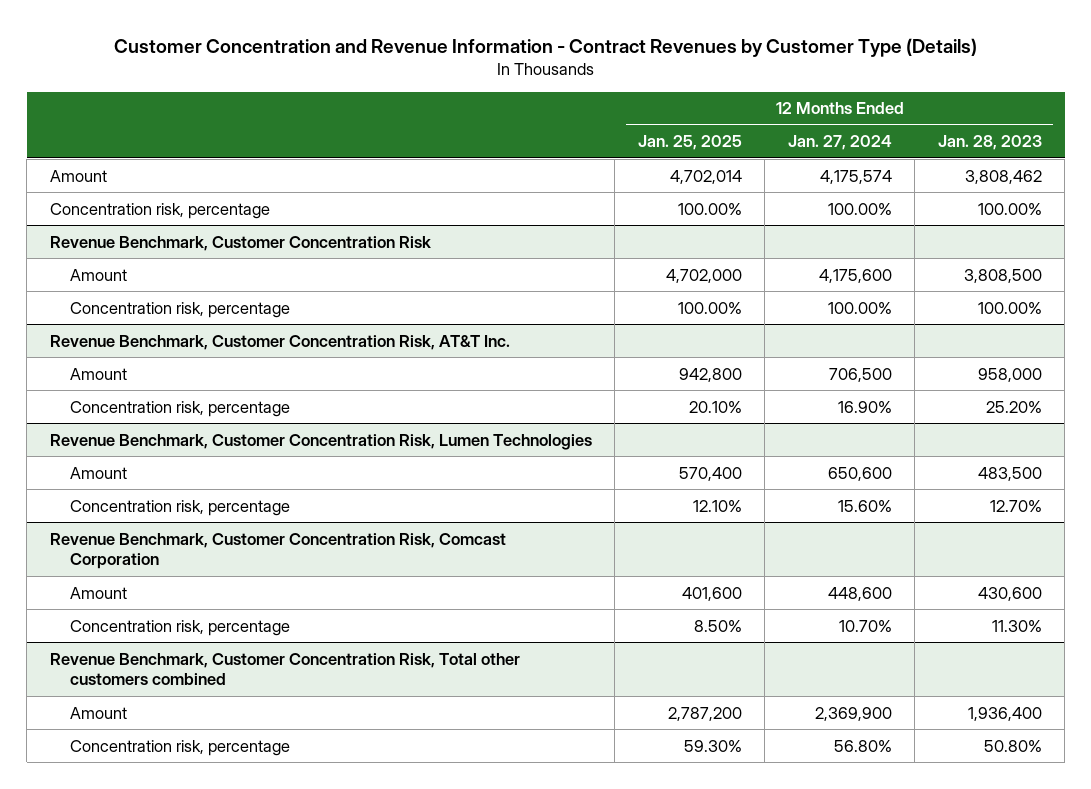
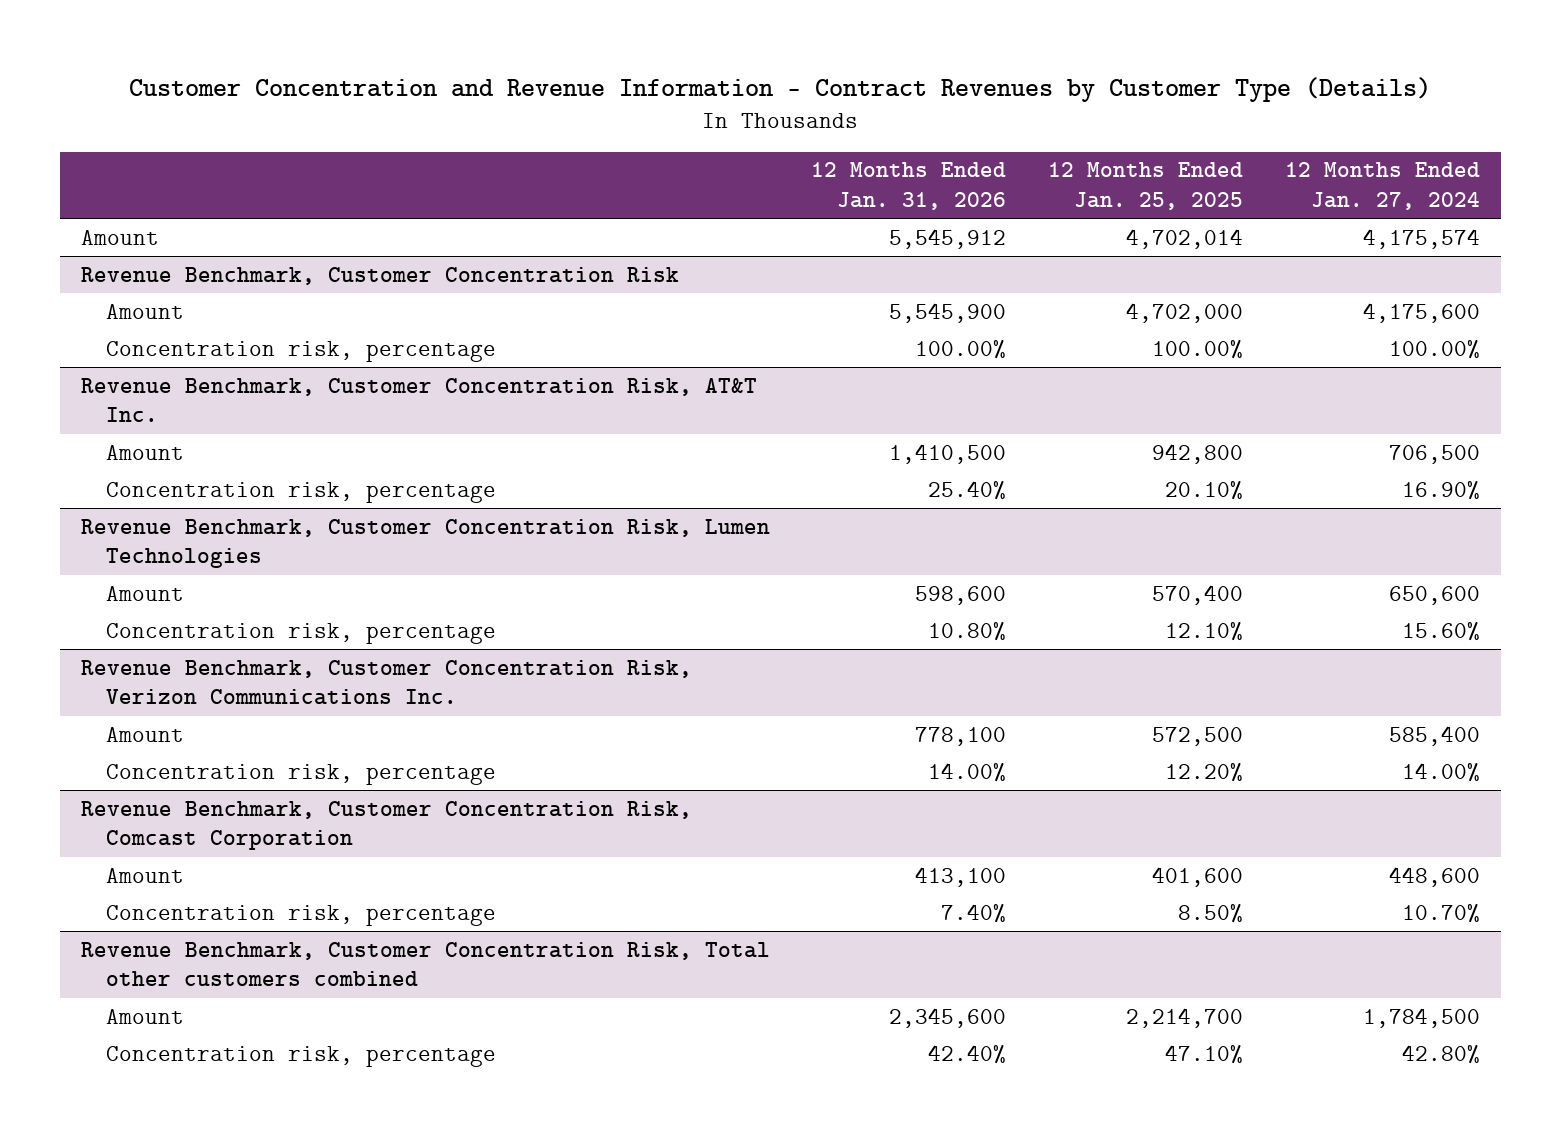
[937,135,1042,151] Jan. 28, 2023 -> none
none -> [811,162,1007,210] 12 Months Ended Jan. 31, 2026
[49,202,270,219] Concentration risk, percentage -> none
none -> [80,659,692,706] Revenue Benchmark, Customer Concentration Risk, Verizon Communications Inc.
none -> [106,726,185,742] Amount
none -> [106,763,497,785] Concentration risk, percentage
[667,706,742,721] 2,787,200 -> [1126,1007,1244,1028] 2,214,700
[814,706,892,721] 2,369,900 -> [1362,1007,1480,1028] 1,784,500
[683,739,742,752] 59.30% -> [1165,1044,1244,1064] 47.10%
[833,739,892,752] 56.80% -> [1401,1044,1480,1064] 42.80%

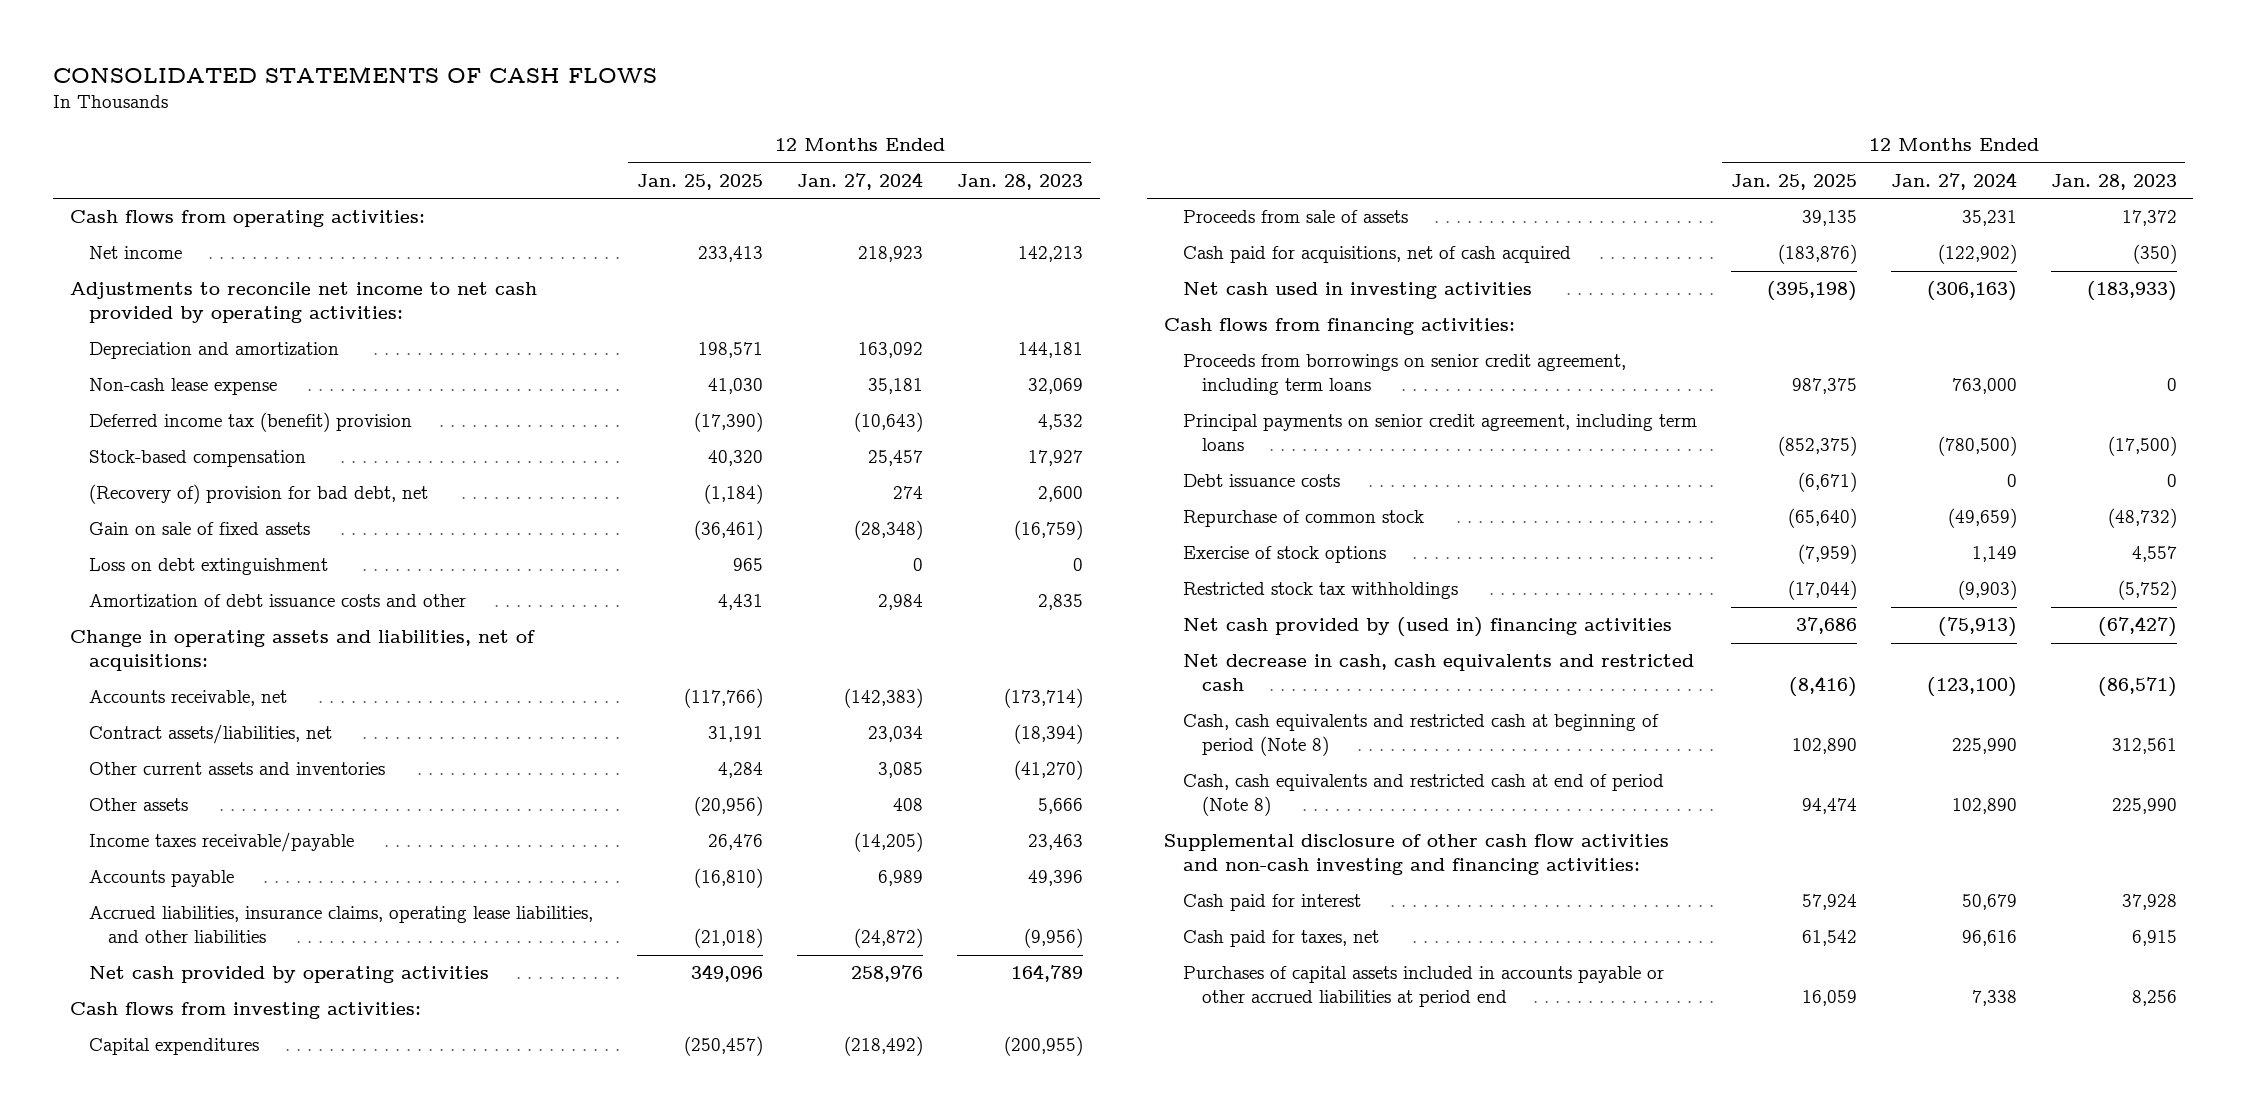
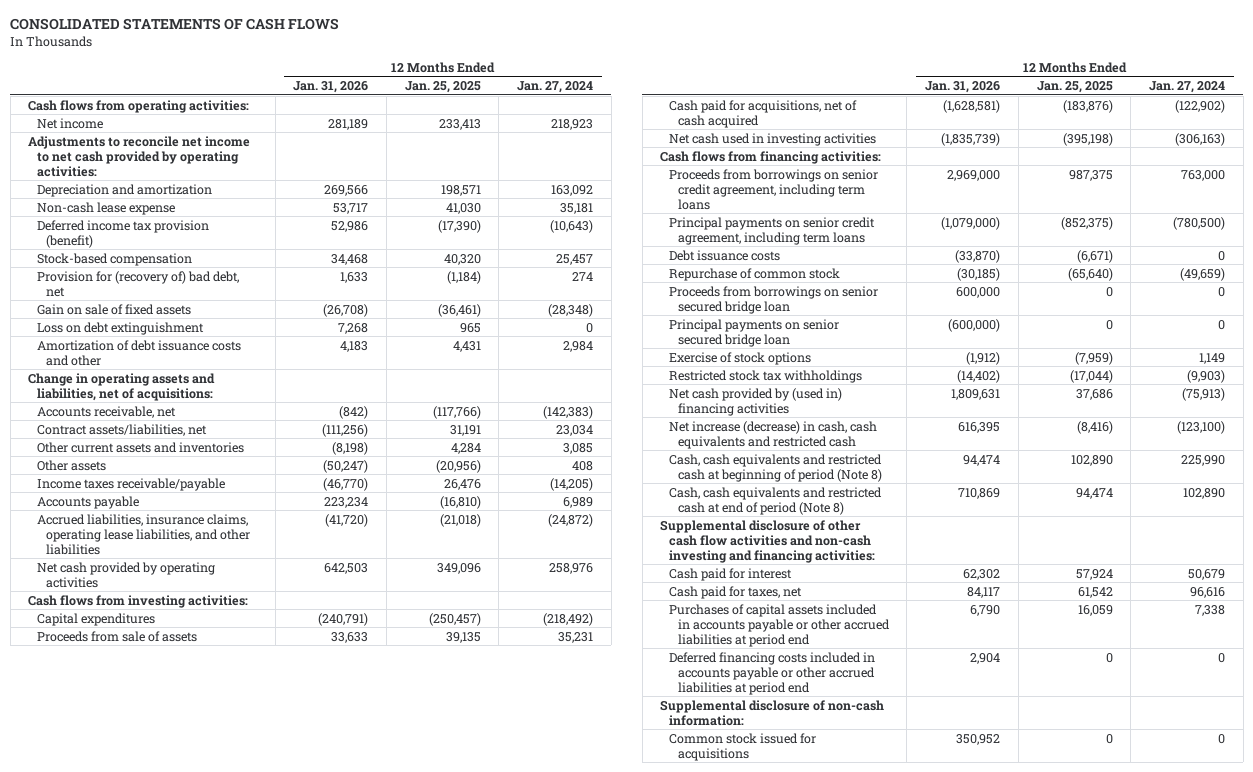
[956,174,1083,191] Jan. 28, 2023 -> none
none -> [293,80,369,93] Jan. 31, 2026
[88,412,412,433] Deferred income tax (benefit) provision -> [37,219,210,248] Deferred income tax provision (benefit)
[88,484,428,505] (Recovery of) provision for bad debt, net -> [37,270,240,297] Provision for (recovery of) bad debt, net
none -> [669,285,879,314] Proceeds from borrowings on senior secured bridge loan
none -> [669,318,840,347] Principal payments on senior secured bridge loan
[1182,654,1694,692] Net decrease in cash, cash equivalents and restricted cash -> [669,420,878,449] Net increase (decrease) in cash, cash equivalents and restricted cash
none -> [669,651,876,695] Deferred financing costs included in accounts payable or other accrued liabilities at period end
none -> [660,699,885,726] Supplemental disclosure of non-cash information:
none -> [669,732,817,761] Common stock issued for acquisitions

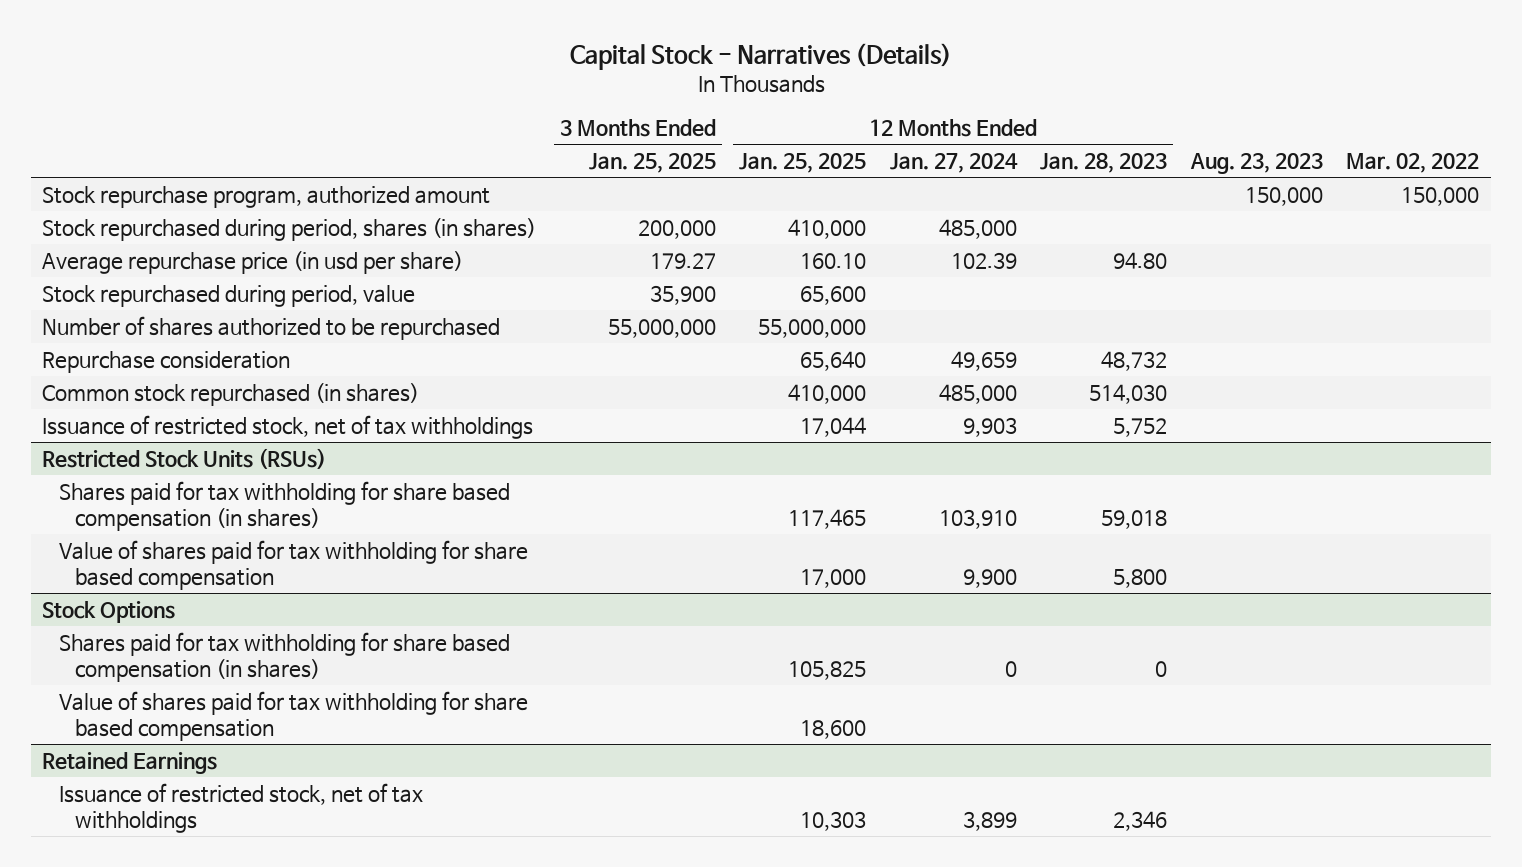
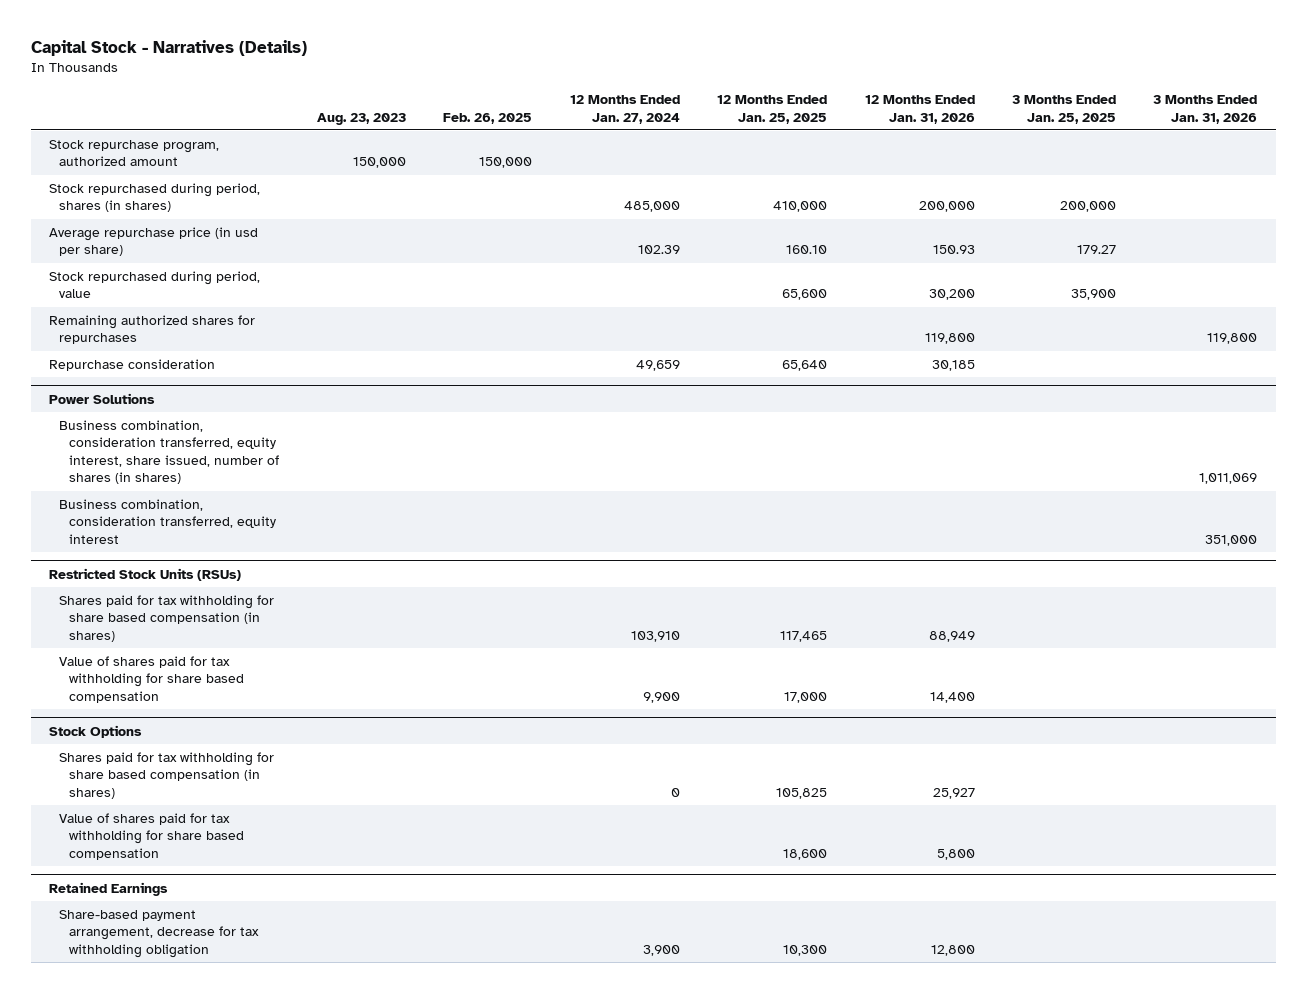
[1040,152,1168,174] Jan. 28, 2023 -> none
[1346,153,1480,174] Mar. 02, 2022 -> none
none -> [443,112,533,124] Feb. 26, 2025
none -> [864,95,975,124] 12 Months Ended Jan. 31, 2026
none -> [1153,95,1258,124] 3 Months Ended Jan. 31, 2026
[42,315,501,340] Number of shares authorized to be repurchased -> none
none -> [49,315,256,345] Remaining authorized shares for repurchases
[42,382,420,406] Common stock repurchased (in shares) -> none
[42,414,534,439] Issuance of restricted stock, net of tax withholdings -> none
none -> [49,392,156,404] Power Solutions
none -> [59,420,280,485] Business combination, consideration transferred, equity interest, share issued, number of shares (in shares)
none -> [59,499,277,544] Business combination, consideration transferred, equity interest
[58,782,423,834] Issuance of restricted stock, net of tax withholdings -> none
none -> [59,910,260,958] Share-based payment arrangement, decrease for tax withholding obligation

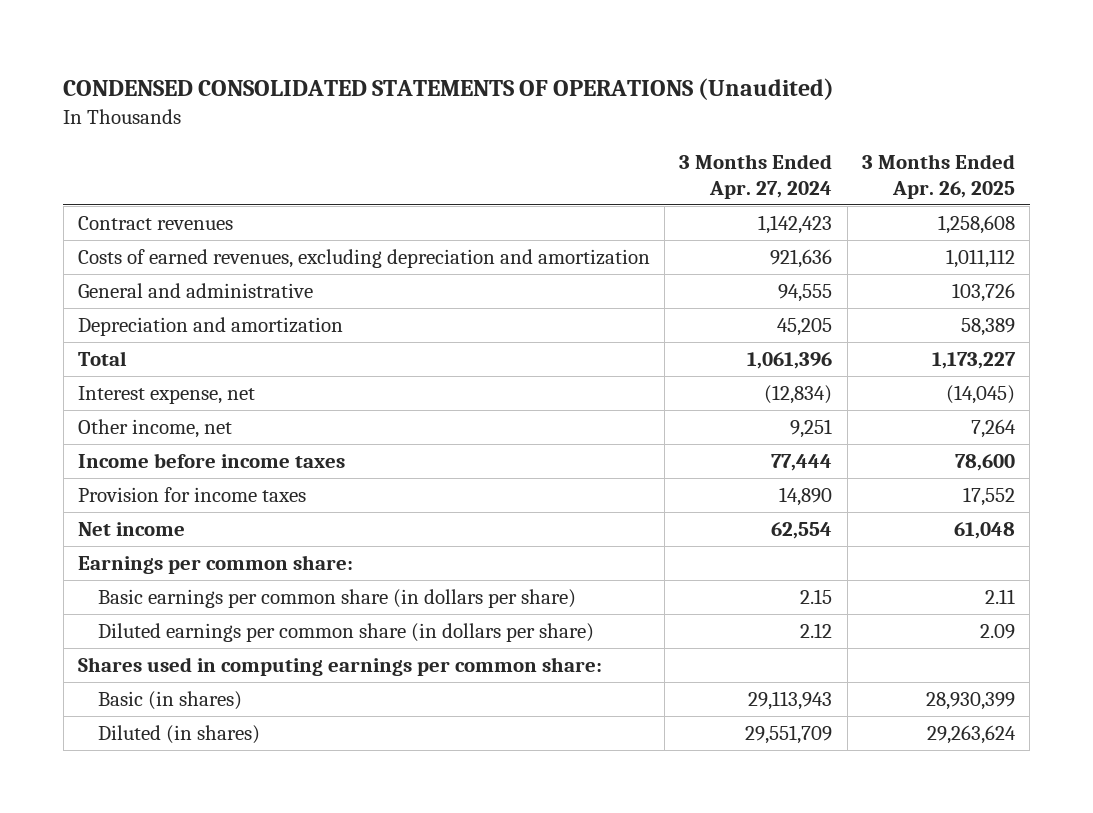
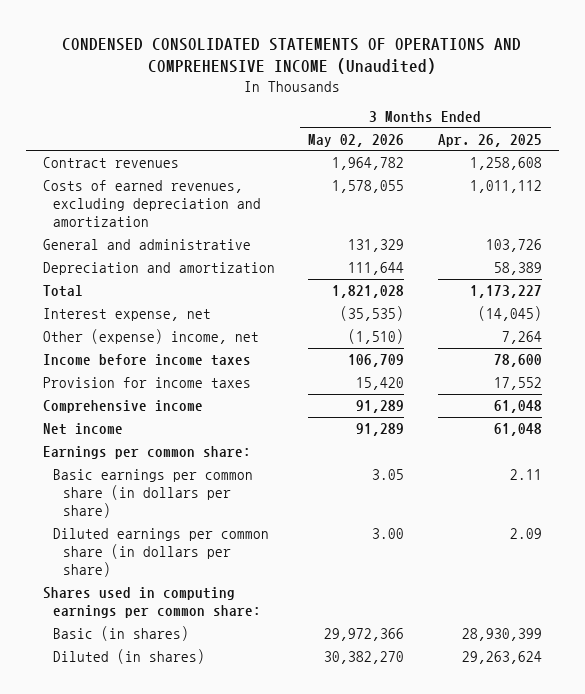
[63,77,835,100] CONDENSED CONSOLIDATED STATEMENTS OF OPERATIONS (Unaudited) -> [62,37,522,75] CONDENSED CONSOLIDATED STATEMENTS OF OPERATIONS AND COMPREHENSIVE INCOME (Unaudited)
[679,153,833,199] 3 Months Ended Apr. 27, 2024 -> none
none -> [308,133,405,147] May 02, 2026
[78,419,233,439] Other income, net -> [42,328,259,344] Other (expense) income, net
none -> [42,399,203,413] Comprehensive income

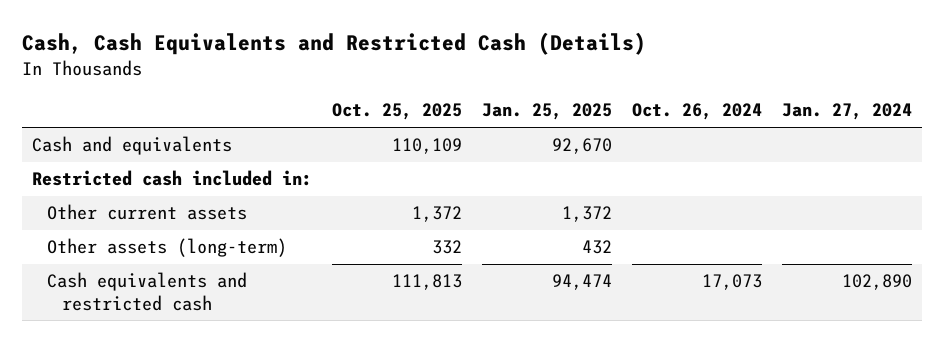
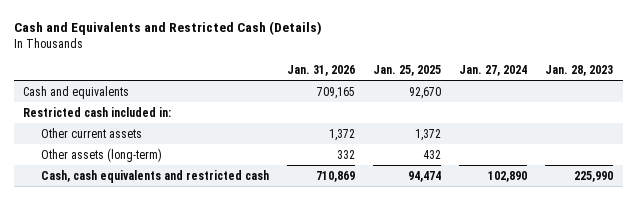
[22,32,647,56] Cash, Cash Equivalents and Restricted Cash (Details) -> [13,20,322,35] Cash and Equivalents and Restricted Cash (Details)
[332,103,463,121] Oct. 25, 2025 -> none
[631,103,762,121] Oct. 26, 2024 -> none
none -> [286,65,355,77] Jan. 31, 2026
none -> [545,65,614,77] Jan. 28, 2023
[46,272,247,311] Cash equivalents and restricted cash -> [40,169,269,183] Cash, cash equivalents and restricted cash

